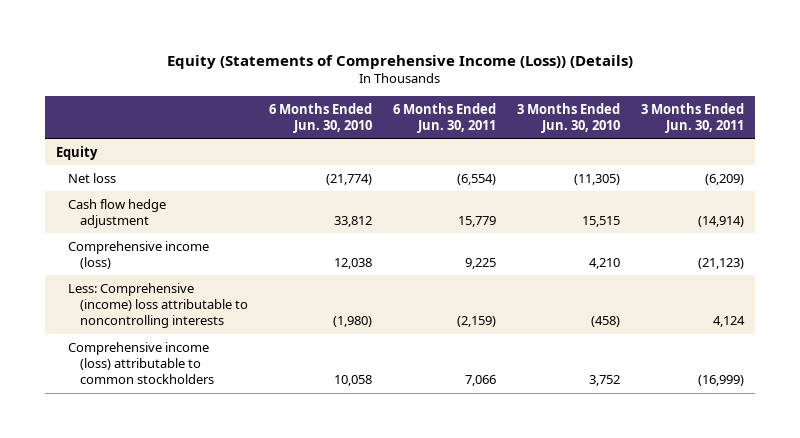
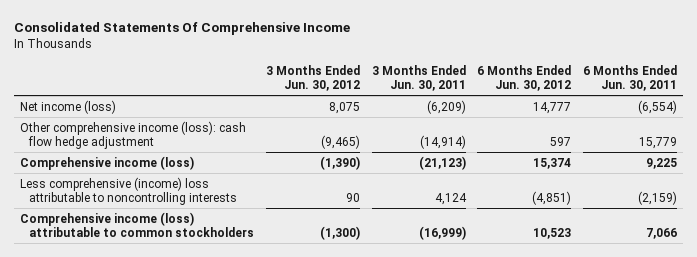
[166,54,633,69] Equity (Statements of Comprehensive Income (Loss)) (Details) -> [14,22,351,36] Consolidated Statements Of Comprehensive Income
[268,102,372,134] 6 Months Ended Jun. 30, 2010 -> none
[517,102,621,134] 3 Months Ended Jun. 30, 2010 -> none
none -> [265,64,360,91] 3 Months Ended Jun. 30, 2012
none -> [477,64,572,91] 6 Months Ended Jun. 30, 2012
[55,145,98,160] Equity -> none
[67,172,116,183] Net loss -> [20,99,117,114] Net income (loss)
[67,198,166,228] Cash flow hedge adjustment -> [20,120,247,149] Other comprehensive income (loss): cash flow hedge adjustment
[67,282,248,329] Less: Comprehensive (income) loss attributable to noncontrolling interests -> [20,176,237,205] Less comprehensive (income) loss attributable to noncontrolling interests

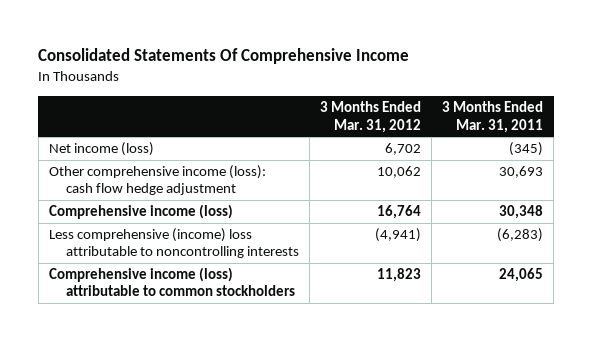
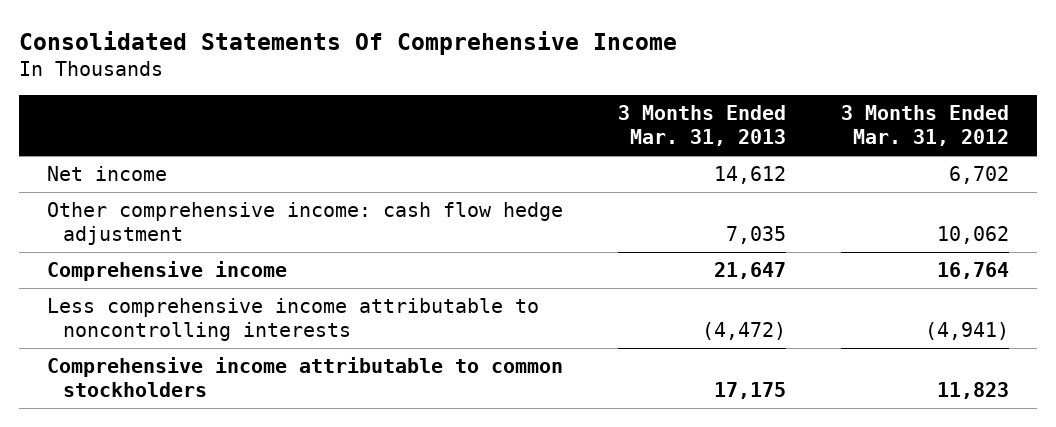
[442,101,544,133] 3 Months Ended Mar. 31, 2011 -> none
none -> [618,105,787,147] 3 Months Ended Mar. 31, 2013
[48,142,154,157] Net income (loss) -> [46,166,167,182] Net income
[48,165,266,196] Other comprehensive income (loss): cash flow hedge adjustment -> [46,202,563,246] Other comprehensive income: cash flow hedge adjustment
[48,204,233,220] Comprehensive income (loss) -> [46,261,287,282] Comprehensive income
[48,228,300,259] Less comprehensive (income) loss attributable to noncontrolling interests -> [46,298,539,342] Less comprehensive income attributable to noncontrolling interests
[48,267,296,297] Comprehensive income (loss) attributable to common stockholders -> [46,357,563,398] Comprehensive income attributable to common stockholders

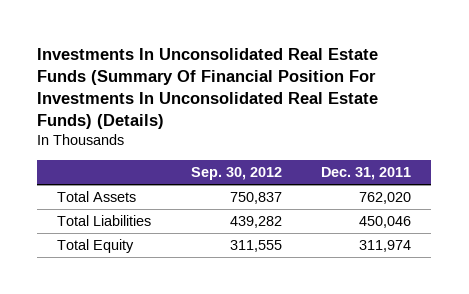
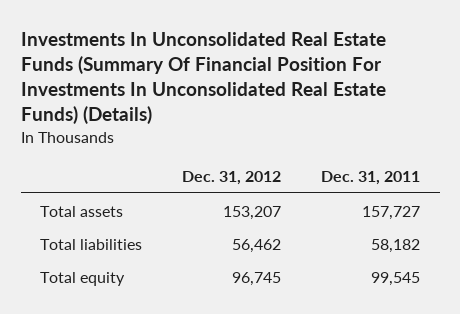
[190,166,282,180] Sep. 30, 2012 -> none
none -> [182,170,282,185] Dec. 31, 2012
[57,191,137,203] Total Assets -> [40,205,124,217] Total assets
[359,192,412,205] 762,020 -> [361,205,420,220] 157,727
[57,215,152,227] Total Liabilities -> [40,238,143,250] Total liabilities
[359,216,412,229] 450,046 -> [370,238,420,253] 58,182
[57,239,135,254] Total Equity -> [40,271,126,286] Total equity
[359,240,412,253] 311,974 -> [370,271,420,286] 99,545

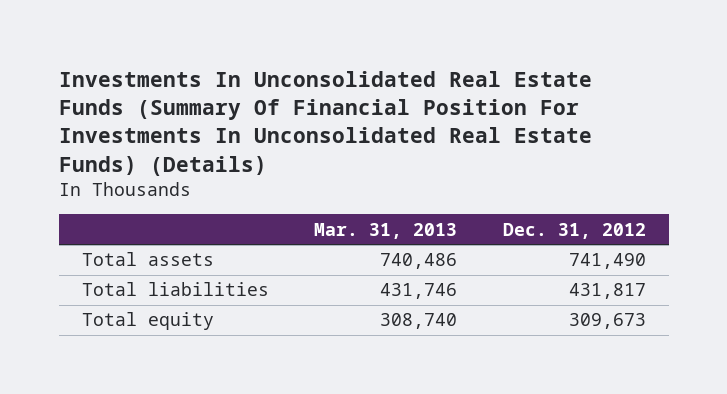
[320,170,420,185] Dec. 31, 2011 -> none
none -> [314,222,458,239] Mar. 31, 2013
[223,205,282,220] 153,207 -> [568,253,646,270] 741,490
[232,238,282,253] 56,462 -> [568,283,646,300] 431,817
[232,271,282,286] 96,745 -> [568,313,646,330] 309,673

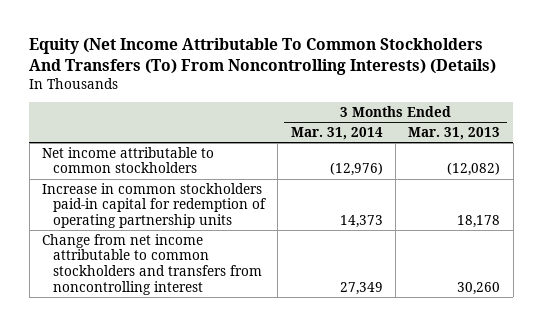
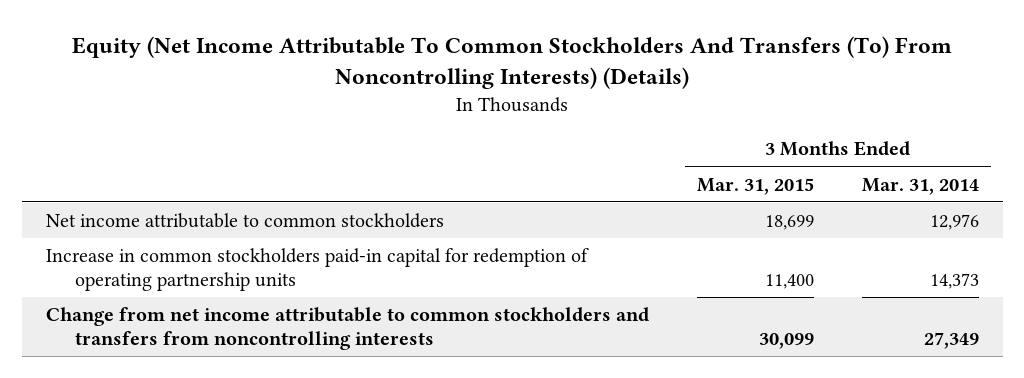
[408,127,501,141] Mar. 31, 2013 -> none
none -> [696,177,814,195] Mar. 31, 2015
[329,162,383,177] (12,976) -> [929,214,979,231] 12,976
[42,233,263,295] Change from net income attributable to common stockholders and transfers from noncontrolling interest -> [45,307,649,350] Change from net income attributable to common stockholders and transfers from noncontrolling interests

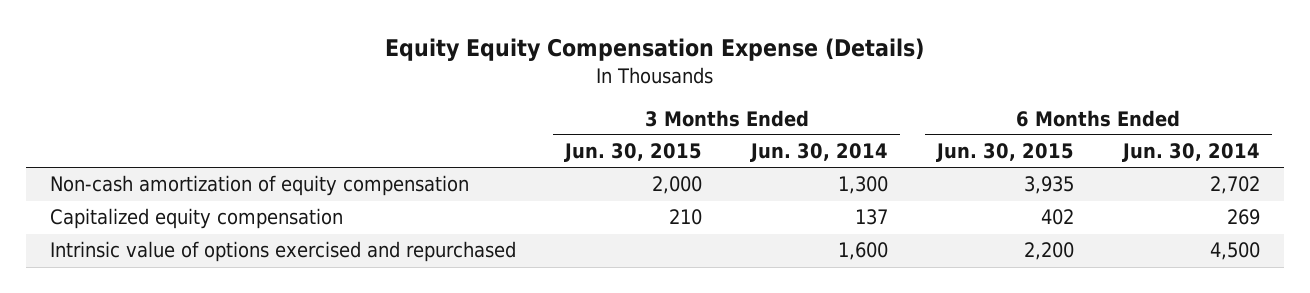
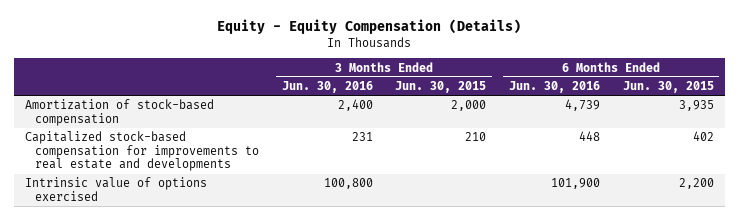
[385,38,925,62] Equity Equity Compensation Expense (Details) -> [217,19,522,35] Equity - Equity Compensation (Details)
[750,143,889,163] Jun. 30, 2014 -> none
[1121,143,1260,163] Jun. 30, 2014 -> none
none -> [281,81,373,94] Jun. 30, 2016
none -> [509,81,601,94] Jun. 30, 2016
[50,175,470,197] Non-cash amortization of equity compensation -> [24,99,214,126] Amortization of stock-based compensation
[50,208,344,230] Capitalized equity compensation -> [24,131,259,172] Capitalized stock-based compensation for improvements to real estate and developments
[50,241,517,263] Intrinsic value of options exercised and repurchased -> [24,177,207,201] Intrinsic value of options exercised

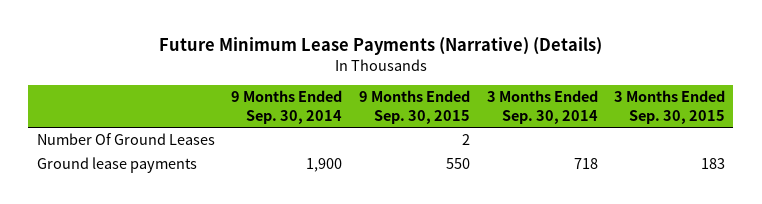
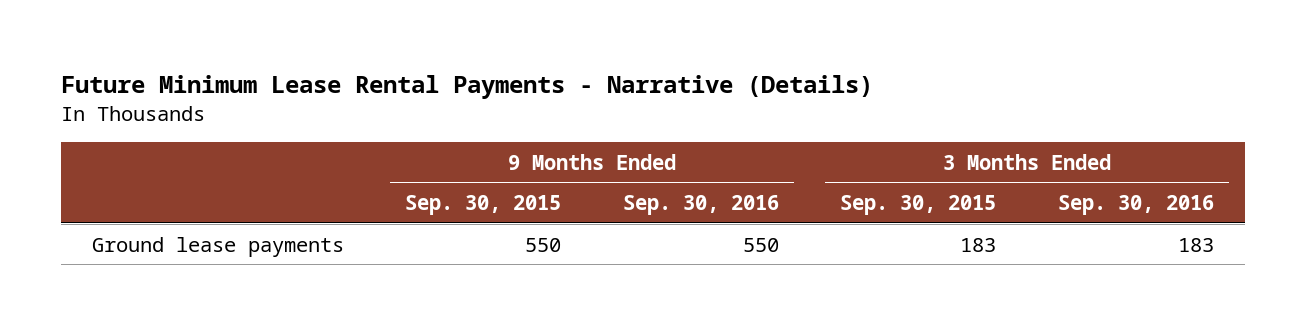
[158,36,602,55] Future Minimum Lease Payments (Narrative) (Details) -> [61,75,874,100] Future Minimum Lease Rental Payments - Narrative (Details)
[231,90,343,124] 9 Months Ended Sep. 30, 2014 -> none
[486,90,598,124] 3 Months Ended Sep. 30, 2014 -> none
none -> [622,194,779,215] Sep. 30, 2016
none -> [1057,194,1214,215] Sep. 30, 2016
[36,133,215,146] Number Of Ground Leases -> none

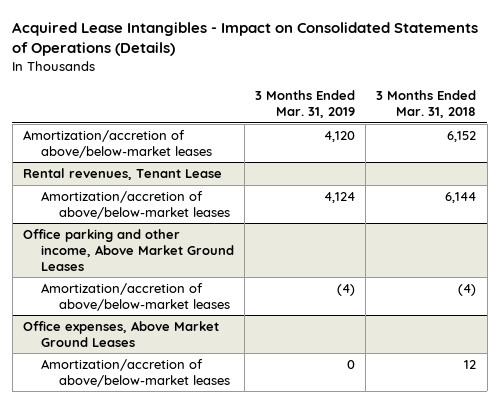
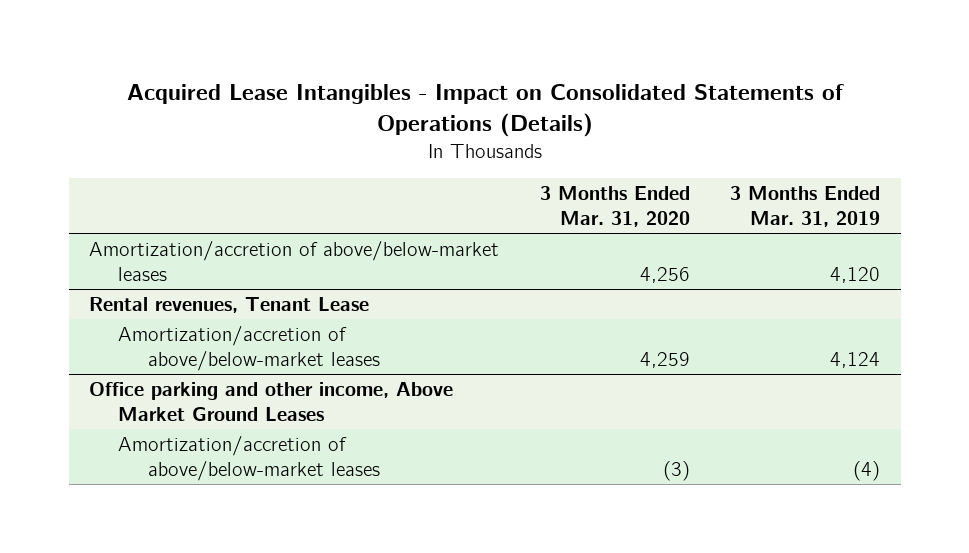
[376,90,477,118] 3 Months Ended Mar. 31, 2018 -> none
none -> [539,186,690,228] 3 Months Ended Mar. 31, 2020
[22,320,219,347] Office expenses, Above Market Ground Leases -> none
[41,358,231,387] Amortization/accretion of above/below-market leases -> none

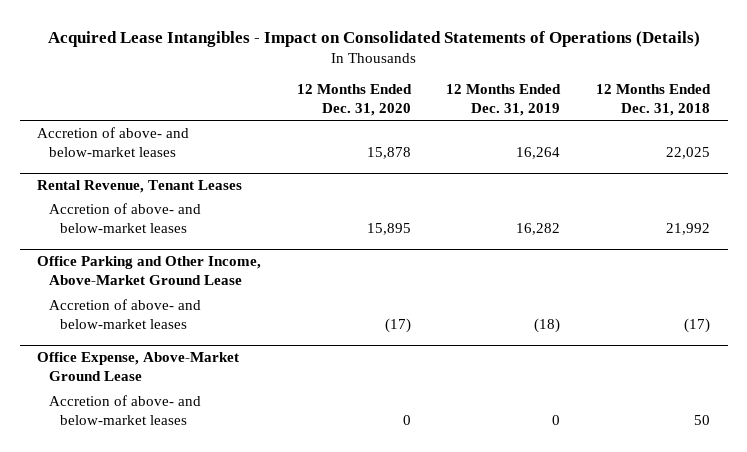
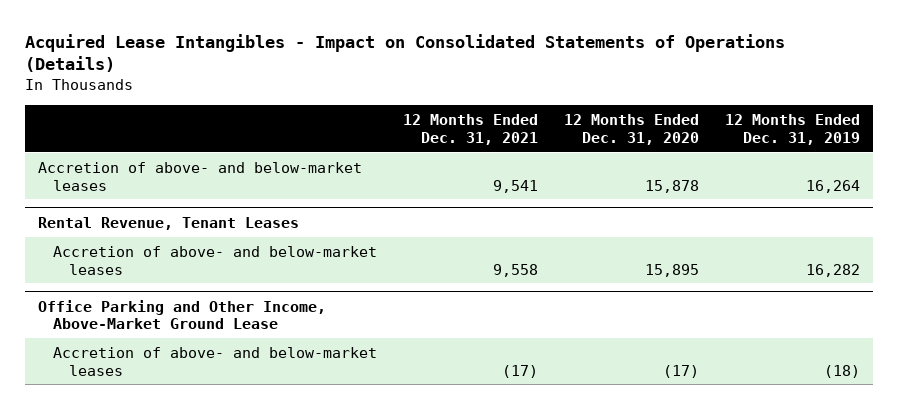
[596,84,712,117] 12 Months Ended Dec. 31, 2018 -> none
none -> [403,113,539,145] 12 Months Ended Dec. 31, 2021
[37,352,240,382] Office Expense, Above-Market Ground Lease -> none
[48,394,201,425] Accretion of above- and below-market leases -> none

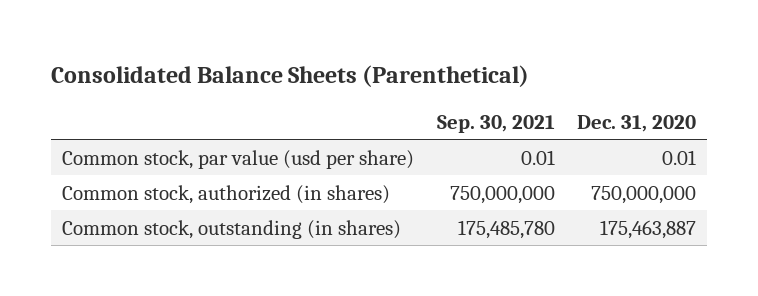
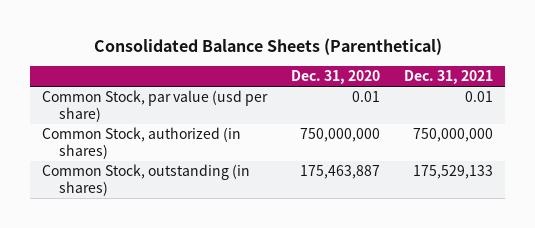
[436,115,555,134] Sep. 30, 2021 -> none
none -> [404,70,494,85] Dec. 31, 2021
[62,149,415,169] Common stock, par value (usd per share) -> [42,90,269,123] Common Stock, par value (usd per share)
[62,184,391,204] Common stock, authorized (in shares) -> [42,127,242,160] Common Stock, authorized (in shares)
[62,219,402,239] Common stock, outstanding (in shares) -> [42,164,251,197] Common Stock, outstanding (in shares)

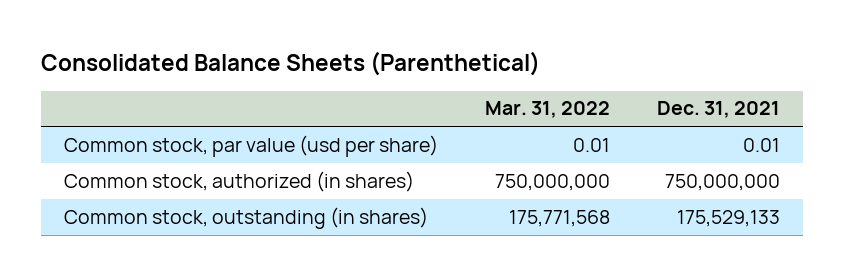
[291,70,381,85] Dec. 31, 2020 -> none
none -> [485,101,611,119] Mar. 31, 2022
[42,90,269,123] Common Stock, par value (usd per share) -> [64,134,439,157] Common stock, par value (usd per share)
[42,127,242,160] Common Stock, authorized (in shares) -> [64,170,415,192] Common stock, authorized (in shares)
[42,164,251,197] Common Stock, outstanding (in shares) -> [64,206,429,229] Common stock, outstanding (in shares)

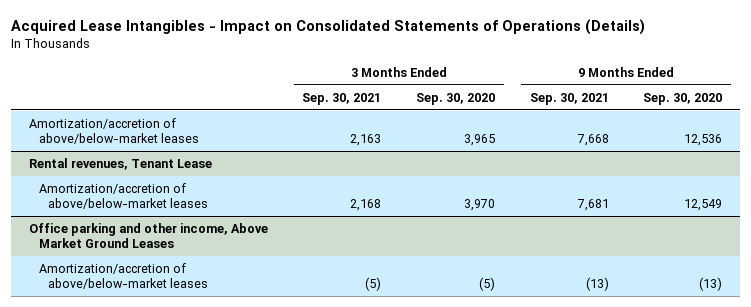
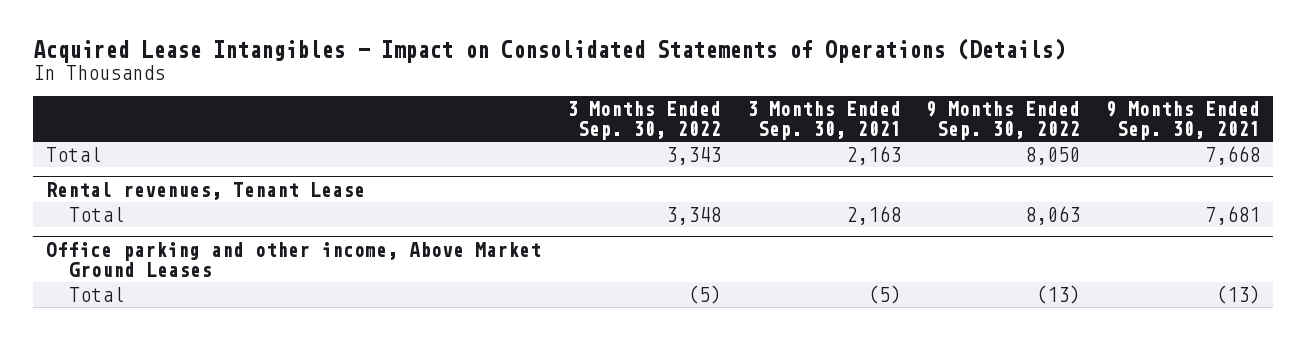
[416,92,496,105] Sep. 30, 2020 -> none
[643,92,723,105] Sep. 30, 2020 -> none
none -> [566,101,721,140] 3 Months Ended Sep. 30, 2022
none -> [926,101,1081,140] 9 Months Ended Sep. 30, 2022
[28,117,199,144] Amortization/accretion of above/below-market leases -> [46,147,102,163] Total
[38,182,209,209] Amortization/accretion of above/below-market leases -> [69,207,125,223] Total
[38,262,209,289] Amortization/accretion of above/below-market leases -> [69,287,125,303] Total

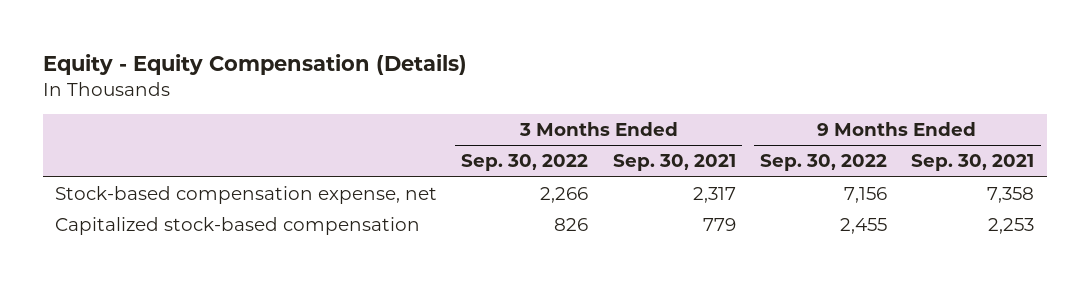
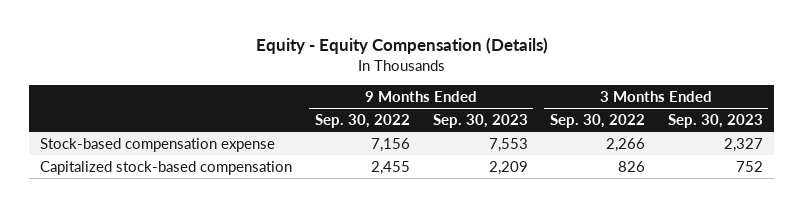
[612,154,736,172] Sep. 30, 2021 -> none
[911,154,1035,172] Sep. 30, 2021 -> none
none -> [432,113,528,128] Sep. 30, 2023
none -> [667,113,763,128] Sep. 30, 2023
[54,186,437,205] Stock-based compensation expense, net -> [40,137,276,152] Stock-based compensation expense

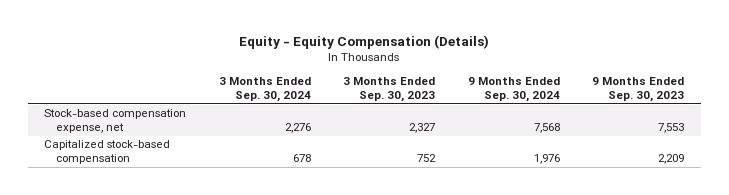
[314,113,410,128] Sep. 30, 2022 -> none
[550,113,646,128] Sep. 30, 2022 -> none
none -> [218,77,311,103] 3 Months Ended Sep. 30, 2024
none -> [467,77,560,103] 9 Months Ended Sep. 30, 2024
[40,137,276,152] Stock-based compensation expense -> [44,109,187,134] Stock-based compensation expense, net

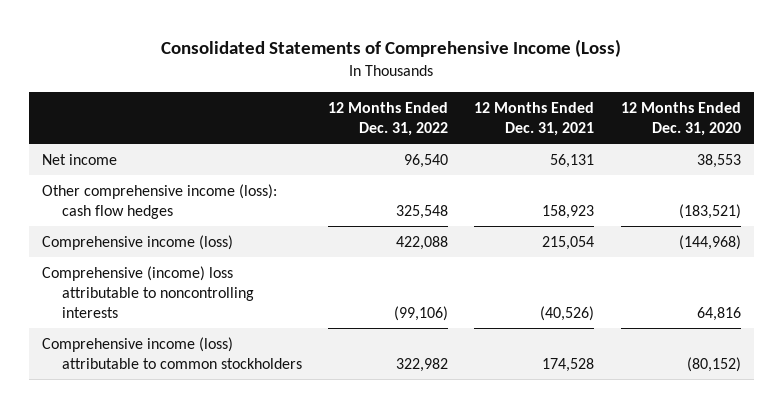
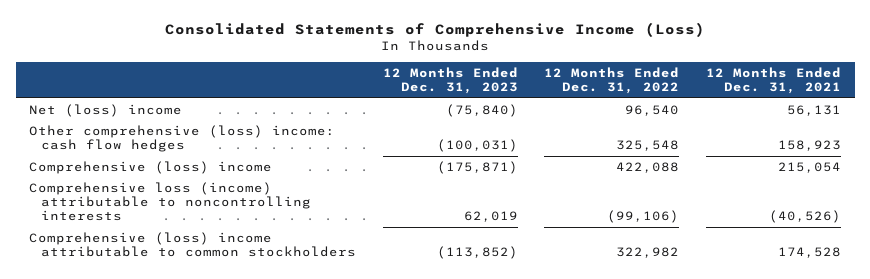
[620,101,741,136] 12 Months Ended Dec. 31, 2020 -> none
none -> [382,67,518,95] 12 Months Ended Dec. 31, 2023
[42,153,118,165] Net income -> [29,103,183,117] Net (loss) income
[42,183,278,219] Other comprehensive income (loss): cash flow hedges -> [29,124,336,153] Other comprehensive (loss) income: cash flow hedges
[42,234,234,250] Comprehensive income (loss) -> [29,160,273,174] Comprehensive (loss) income
[42,265,255,319] Comprehensive (income) loss attributable to noncontrolling interests -> [29,181,311,222] Comprehensive loss (income) attributable to noncontrolling interests
[42,336,303,369] Comprehensive income (loss) attributable to common stockholders -> [29,231,356,258] Comprehensive (loss) income attributable to common stockholders

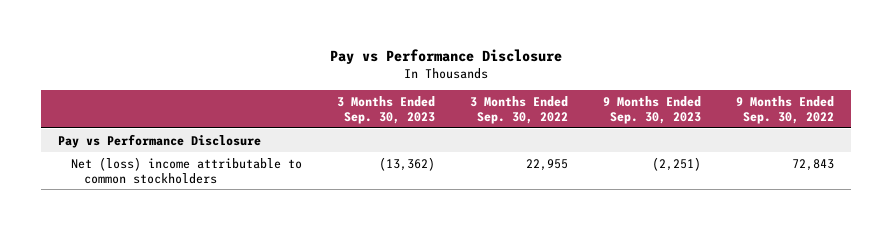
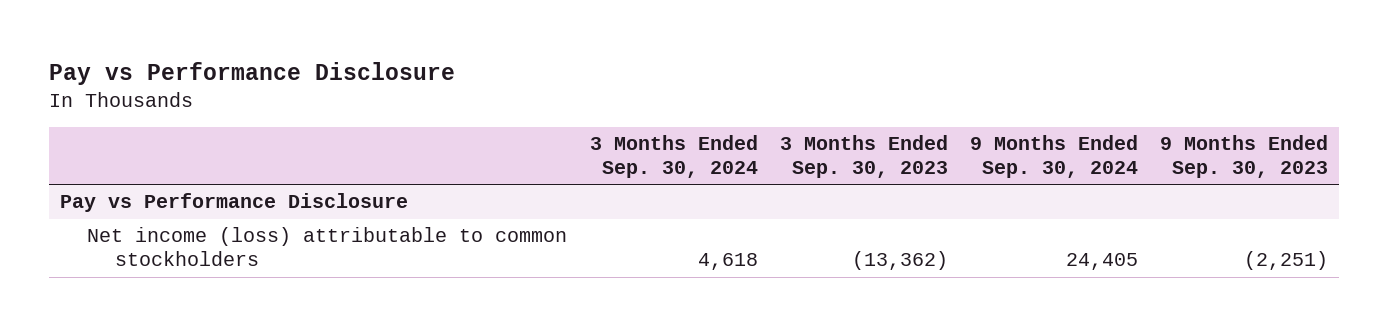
[469,96,568,124] 3 Months Ended Sep. 30, 2022 -> none
[735,96,834,124] 9 Months Ended Sep. 30, 2022 -> none
none -> [589,135,758,178] 3 Months Ended Sep. 30, 2024
none -> [969,135,1138,178] 9 Months Ended Sep. 30, 2024
[70,156,302,184] Net (loss) income attributable to common stockholders -> [87,227,568,267] Net income (loss) attributable to common stockholders

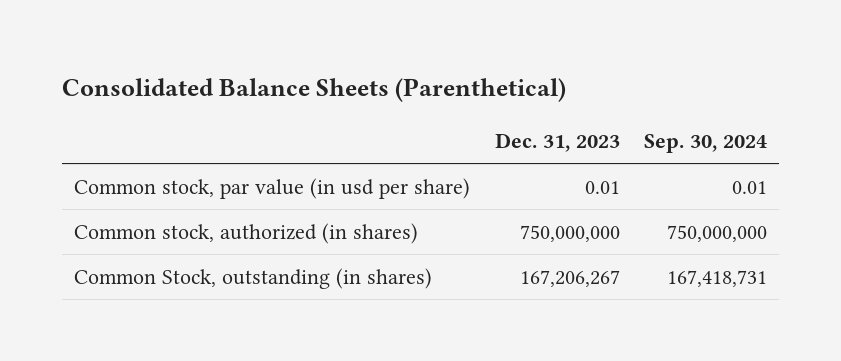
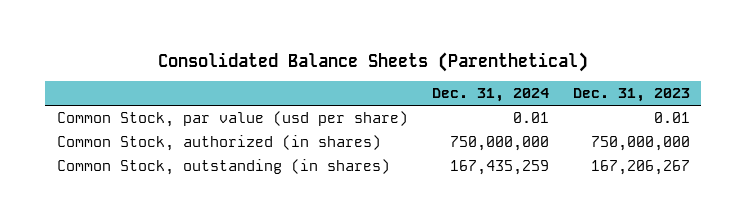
[643,133,767,153] Sep. 30, 2024 -> none
none -> [431,88,549,103] Dec. 31, 2024
[74,177,471,199] Common stock, par value (in usd per share) -> [56,110,408,127] Common Stock, par value (usd per share)
[74,222,419,244] Common stock, authorized (in shares) -> [56,134,381,151] Common Stock, authorized (in shares)

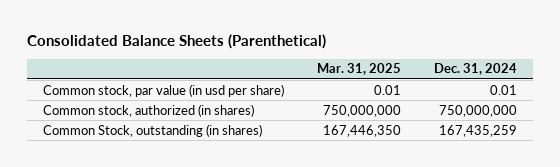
[572,88,690,103] Dec. 31, 2023 -> none
none -> [316,63,401,76] Mar. 31, 2025
[56,110,408,127] Common Stock, par value (usd per share) -> [43,83,285,97] Common stock, par value (in usd per share)
[56,134,381,151] Common Stock, authorized (in shares) -> [43,103,255,117] Common stock, authorized (in shares)

